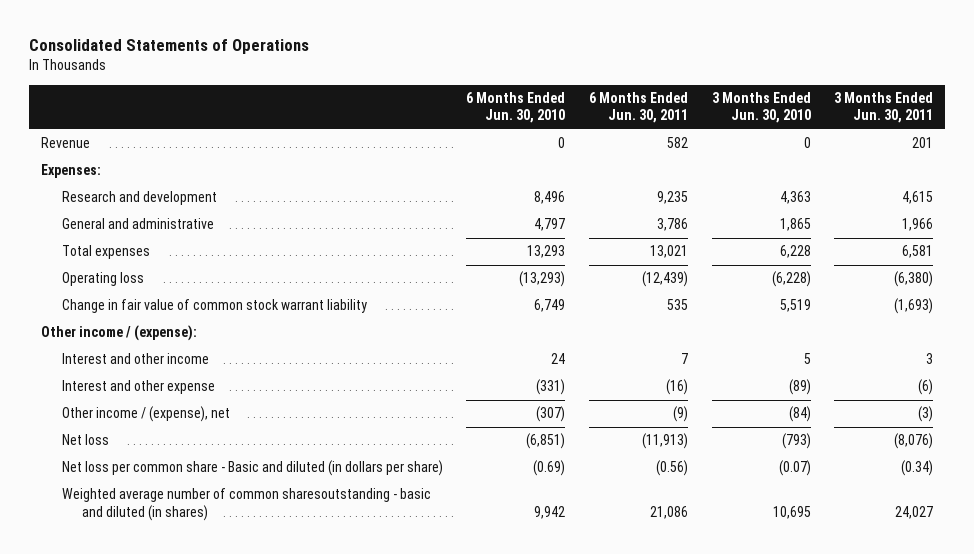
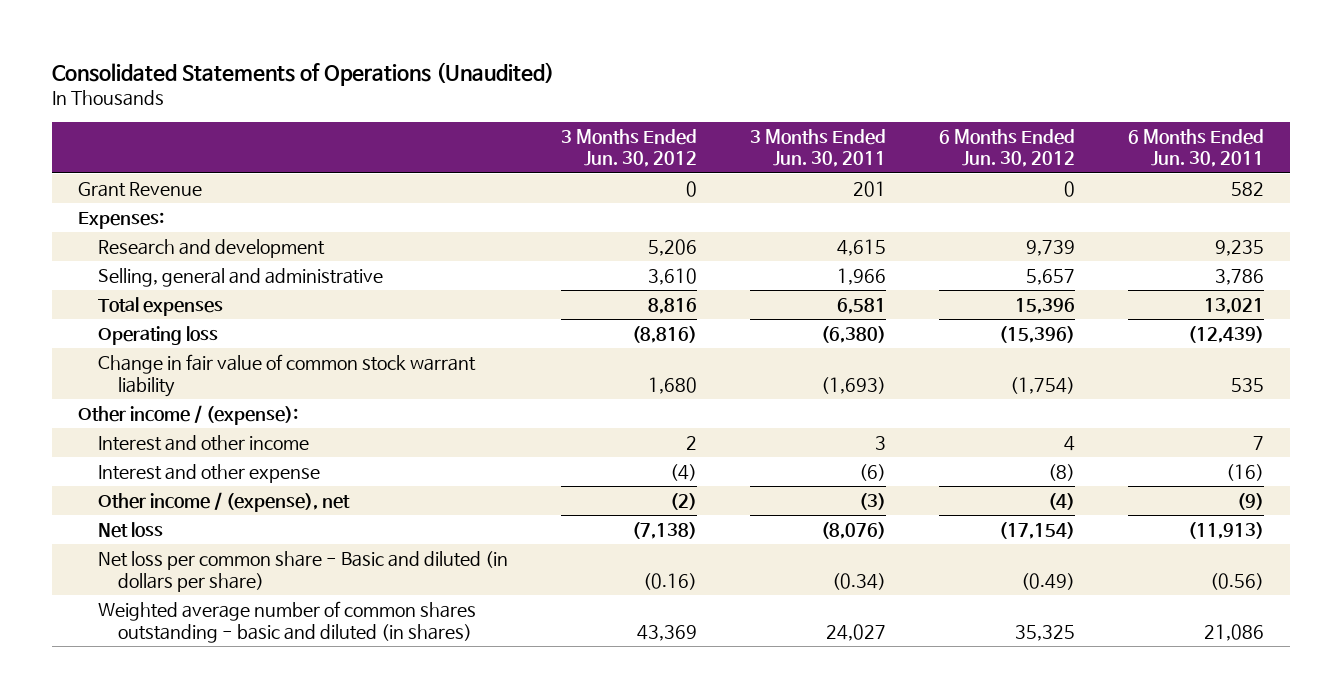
[29,39,310,55] Consolidated Statements of Operations -> [51,61,554,86] Consolidated Statements of Operations (Unaudited)
[466,92,566,124] 6 Months Ended Jun. 30, 2010 -> none
[711,92,811,124] 3 Months Ended Jun. 30, 2010 -> none
none -> [560,128,697,168] 3 Months Ended Jun. 30, 2012
none -> [938,128,1075,168] 6 Months Ended Jun. 30, 2012
[40,137,90,149] Revenue -> [78,181,203,197] Grant Revenue
[61,218,214,230] General and administrative -> [98,267,384,287] Selling, general and administrative
[61,488,431,521] Weighted average number of common sharesoutstanding - basic and diluted (in shares) -> [98,600,477,643] Weighted average number of common shares outstanding - basic and diluted (in shares)

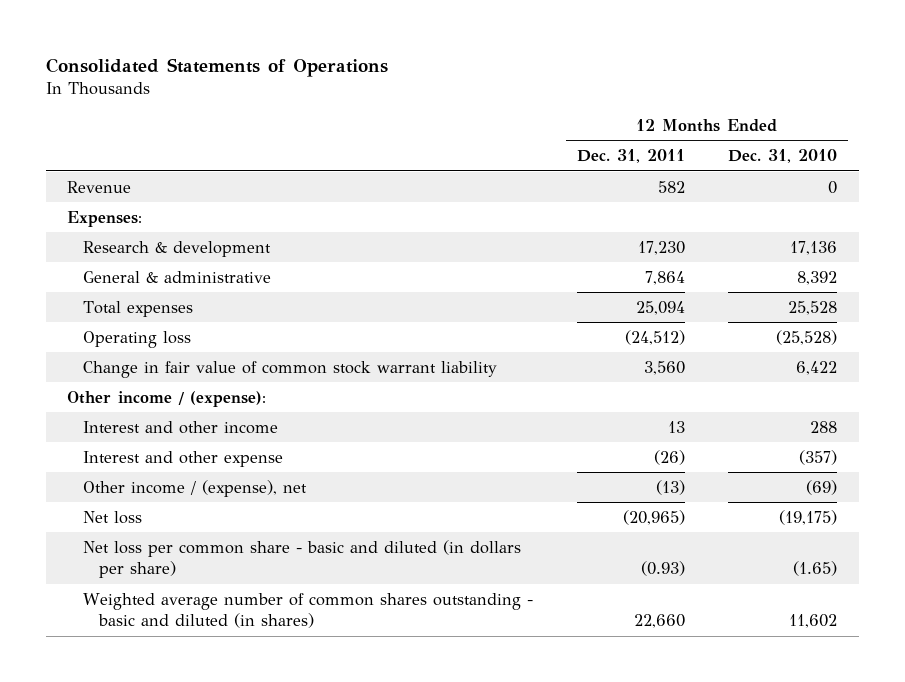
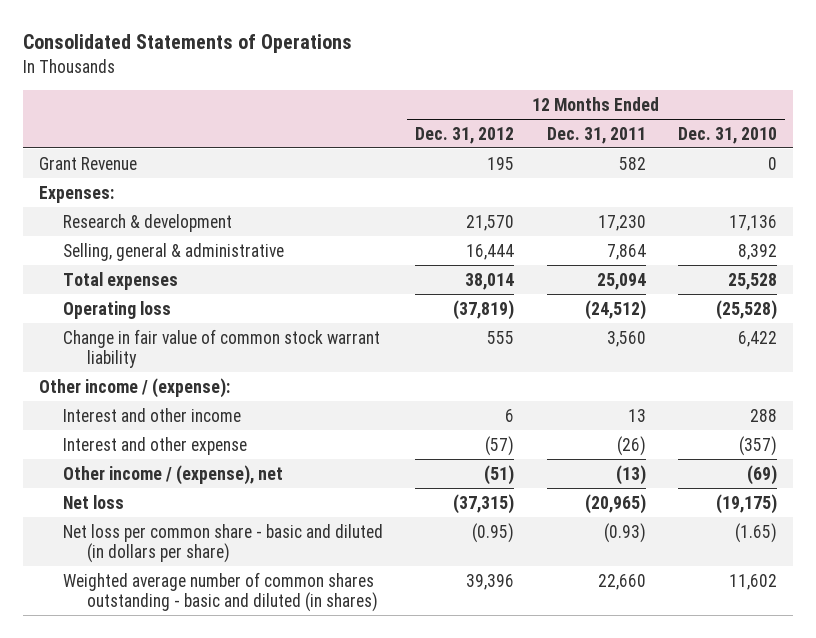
none -> [415,126,515,144] Dec. 31, 2012
[67,180,132,193] Revenue -> [38,156,137,170] Grant Revenue
[83,270,272,283] General & administrative -> [62,242,284,261] Selling, general & administrative

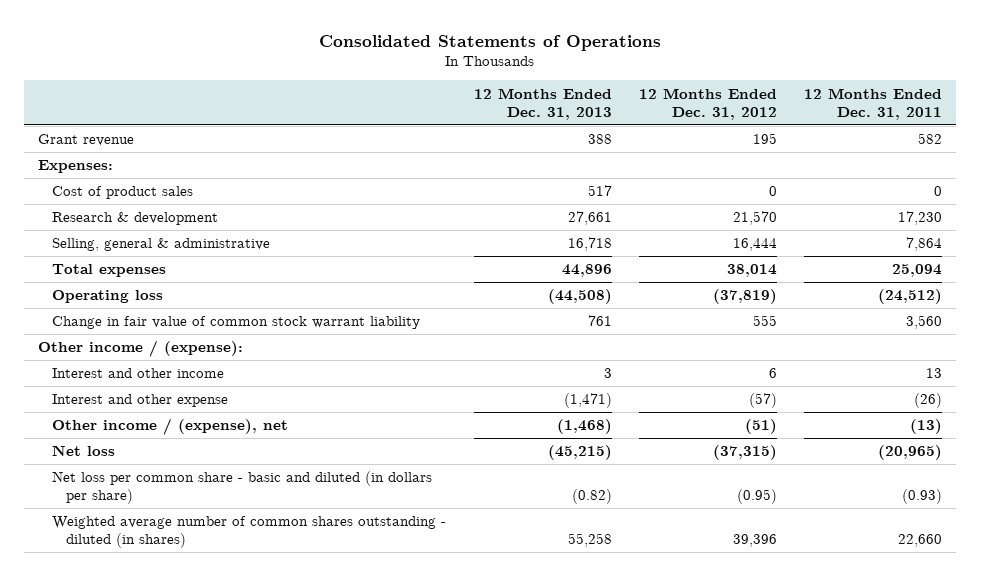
[678,126,778,144] Dec. 31, 2010 -> none
none -> [473,87,612,120] 12 Months Ended Dec. 31, 2013
[38,156,137,170] Grant Revenue -> [38,134,135,147] Grant revenue
none -> [52,186,194,200] Cost of product sales
[62,571,379,613] Weighted average number of common shares outstanding - basic and diluted (in shares) -> [52,516,447,549] Weighted average number of common shares outstanding - diluted (in shares)

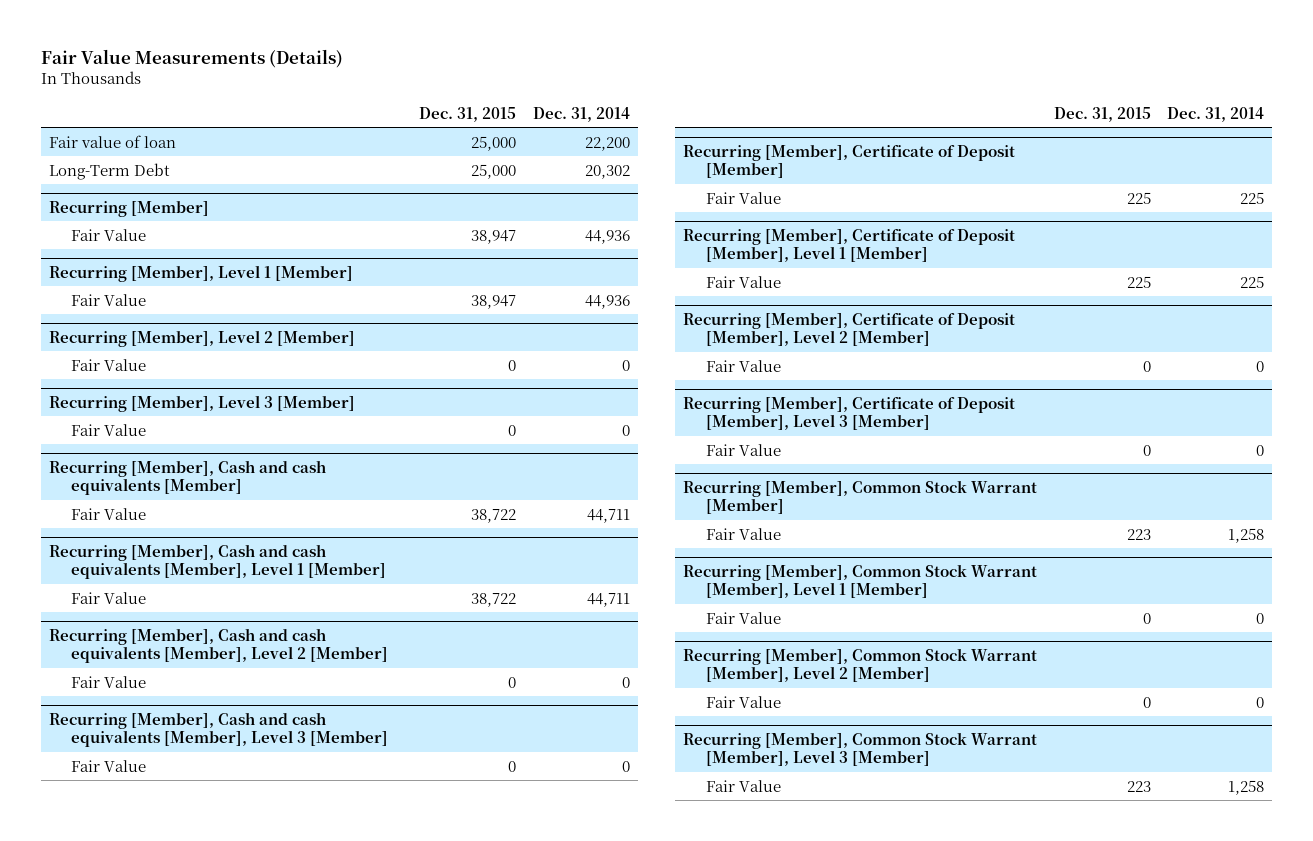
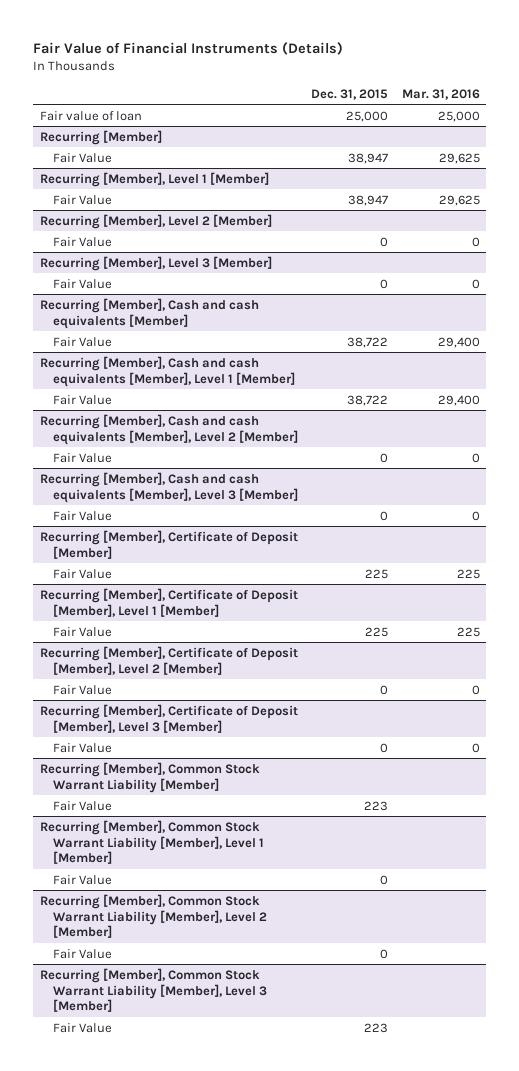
[41,49,344,69] Fair Value Measurements (Details) -> [32,41,343,55] Fair Value of Financial Instruments (Details)
[532,106,630,122] Dec. 31, 2014 -> none
none -> [401,88,480,100] Mar. 31, 2016
[49,162,171,180] Long-Term Debt -> none
[683,479,1038,515] Recurring [Member], Common Stock Warrant [Member] -> [39,761,260,793] Recurring [Member], Common Stock Warrant Liability [Member]
[683,563,1038,599] Recurring [Member], Common Stock Warrant [Member], Level 1 [Member] -> [39,819,264,865] Recurring [Member], Common Stock Warrant Liability [Member], Level 1 [Member]
[683,647,1038,683] Recurring [Member], Common Stock Warrant [Member], Level 2 [Member] -> [39,893,267,939] Recurring [Member], Common Stock Warrant Liability [Member], Level 2 [Member]
[683,731,1038,767] Recurring [Member], Common Stock Warrant [Member], Level 3 [Member] -> [39,967,267,1013] Recurring [Member], Common Stock Warrant Liability [Member], Level 3 [Member]

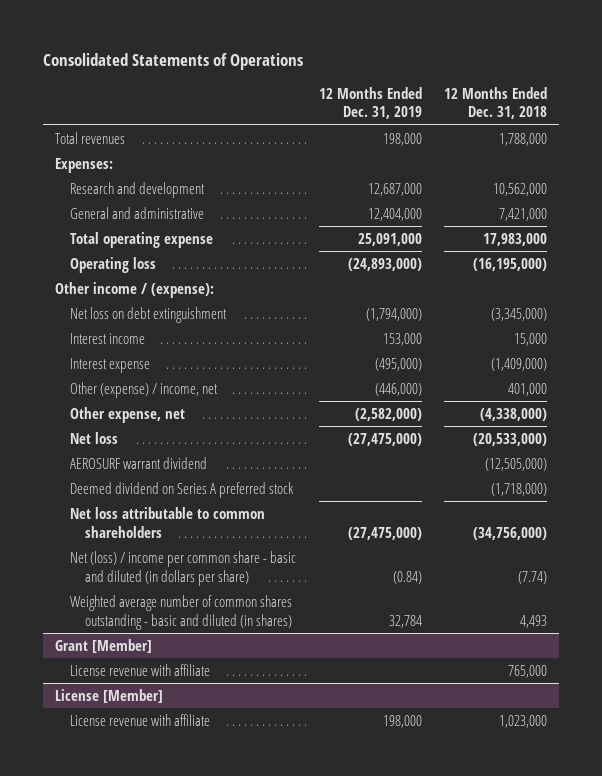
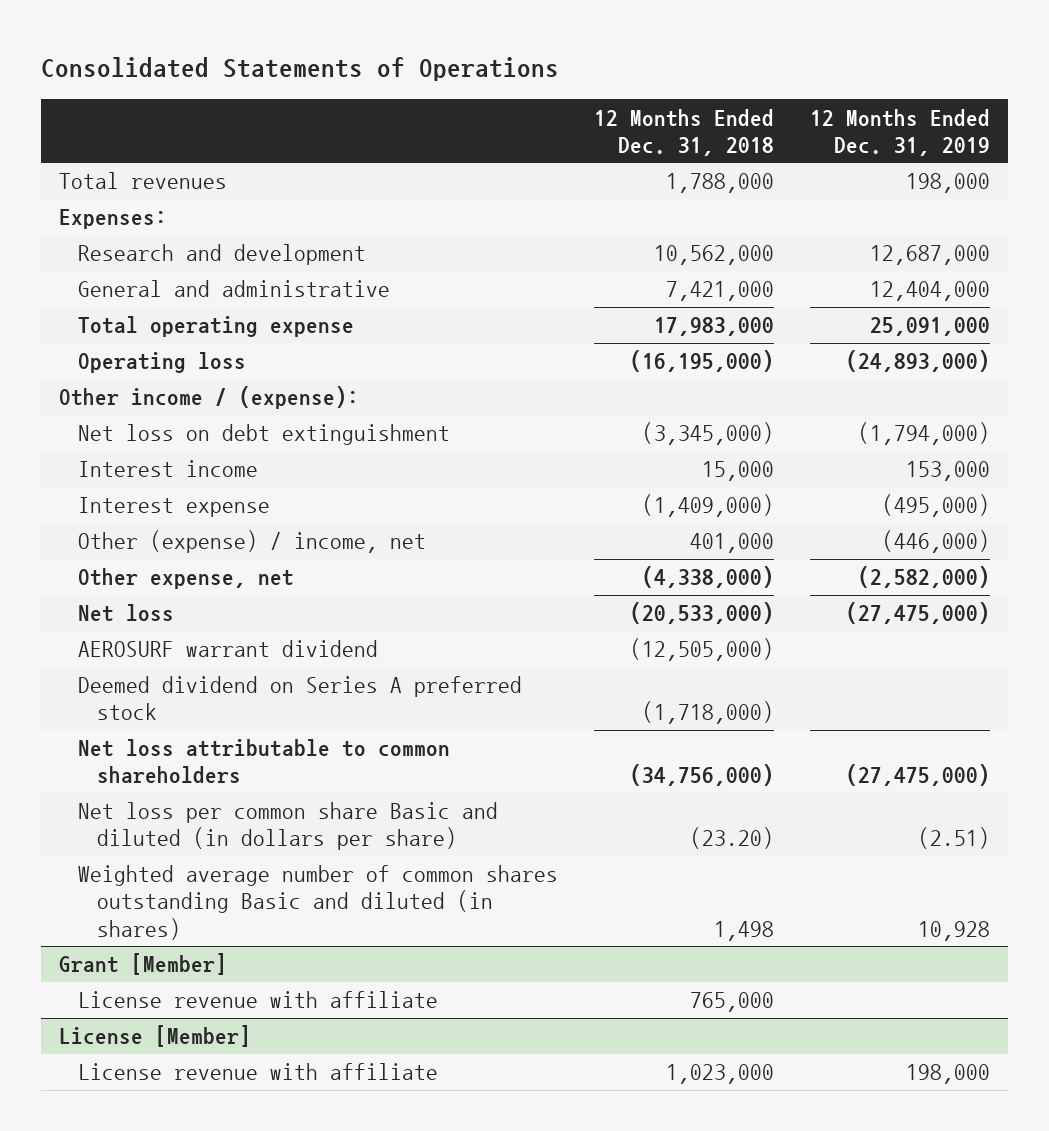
[69,550,296,586] Net (loss) / income per common share - basic and diluted (in dollars per share) -> [78,802,499,851] Net loss per common share Basic and diluted (in dollars per share)
[392,570,422,584] (0.84) -> [918,827,991,850] (2.51)
[518,570,548,584] (7.74) -> [690,827,775,850] (23.20)
[69,594,292,630] Weighted average number of common shares outstanding - basic and diluted (in shares) -> [78,865,559,940] Weighted average number of common shares outstanding Basic and diluted (in shares)
[388,614,422,628] 32,784 -> [918,920,991,941] 10,928
[520,614,548,628] 4,493 -> [714,920,775,941] 1,498

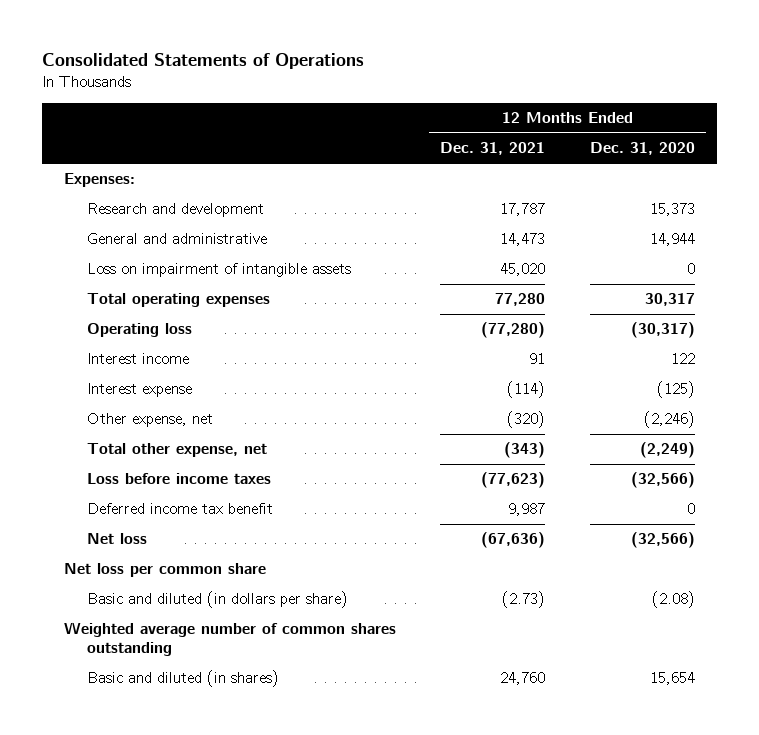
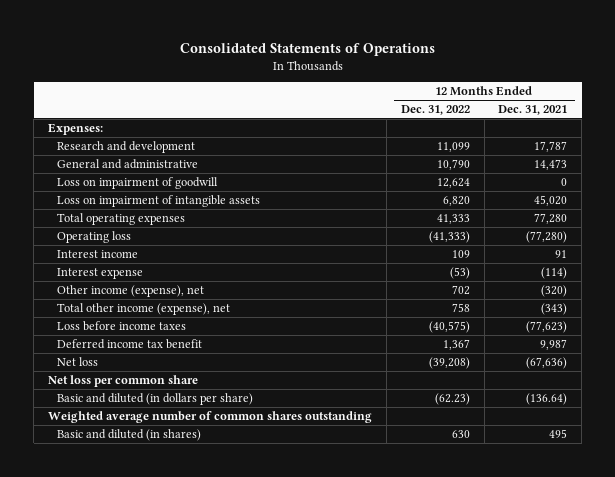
[589,142,695,156] Dec. 31, 2020 -> none
none -> [400,105,470,116] Dec. 31, 2022
none -> [57,177,219,190] Loss on impairment of goodwill
[87,413,214,428] Other expense, net -> [57,285,205,298] Other income (expense), net
[87,443,268,458] Total other expense, net -> [57,303,231,316] Total other income (expense), net
[502,591,546,609] (2.73) -> [526,393,568,406] (136.64)
[500,672,546,686] 24,760 -> [549,429,568,439] 495

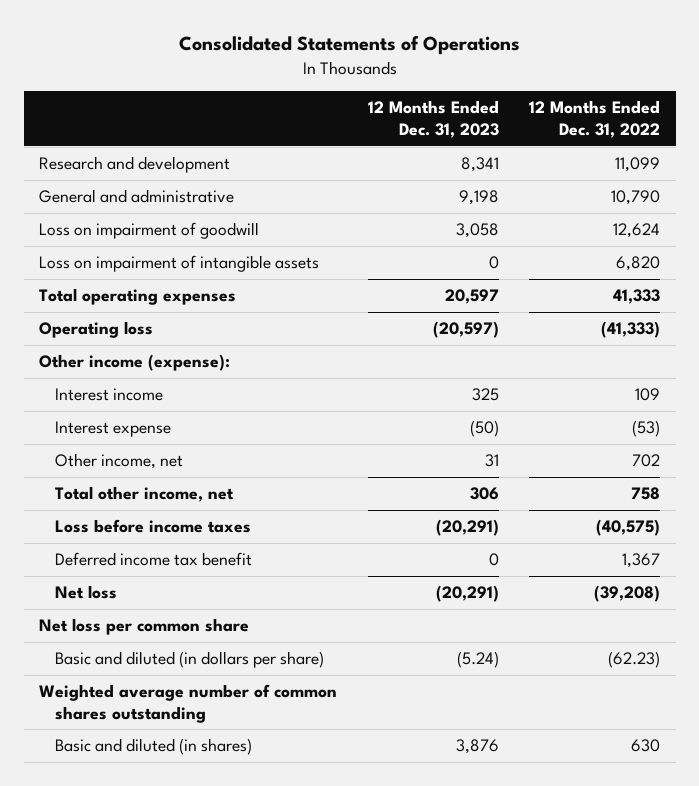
[498,105,568,116] Dec. 31, 2021 -> none
none -> [367,100,499,138] 12 Months Ended Dec. 31, 2023
[47,123,103,136] Expenses: -> none
none -> [39,354,231,372] Other income (expense):
[57,285,205,298] Other income (expense), net -> [55,453,184,470] Other income, net
[57,303,231,316] Total other income (expense), net -> [55,486,235,503] Total other income, net

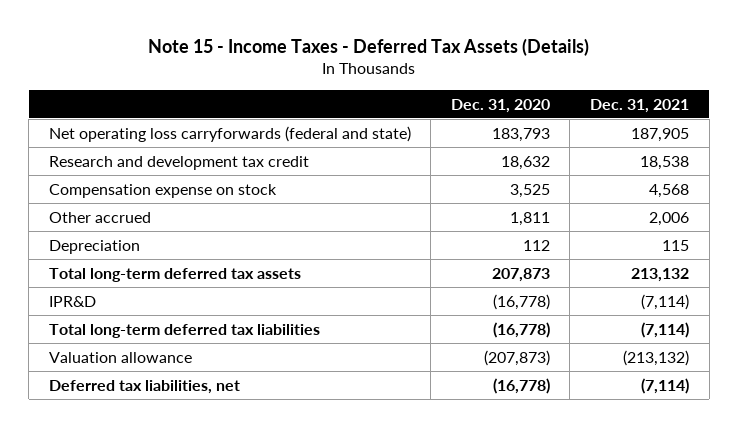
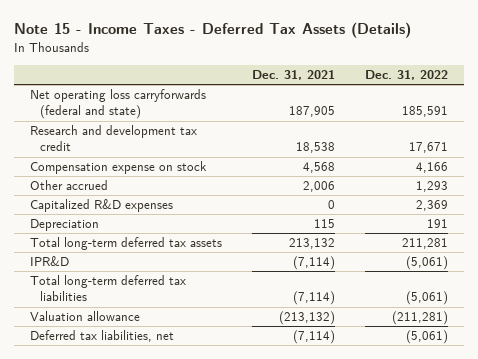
[450,98,550,113] Dec. 31, 2020 -> none
none -> [365,69,449,80] Dec. 31, 2022
none -> [29,199,173,213] Capitalized R&D expenses

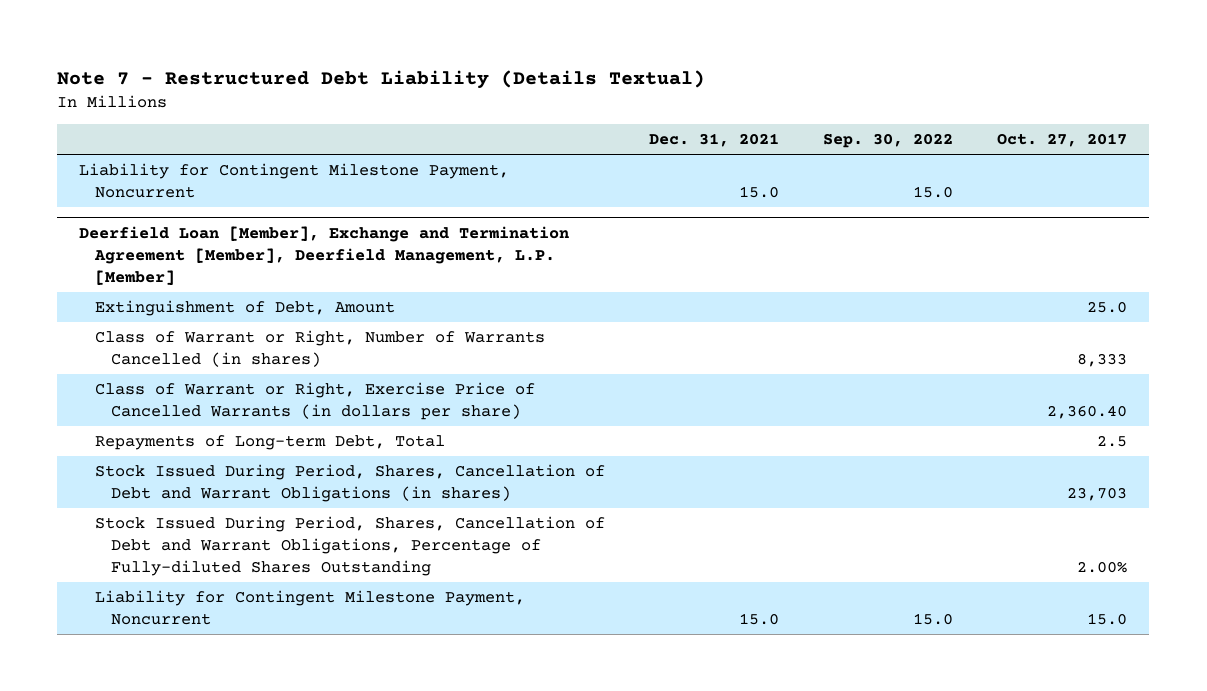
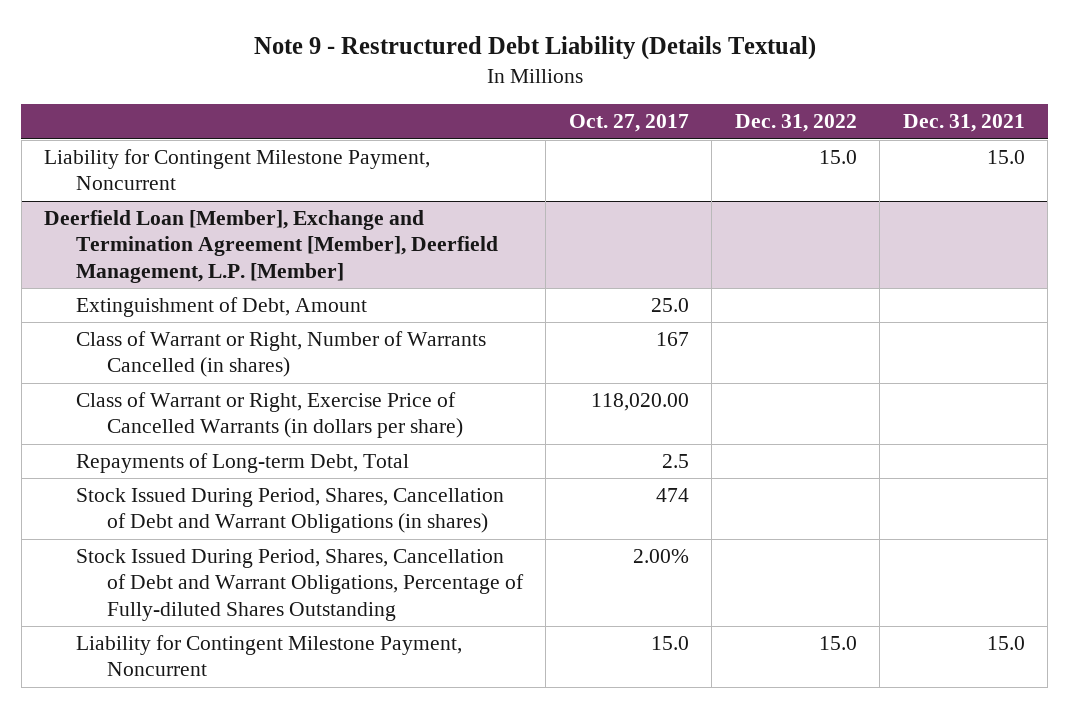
[57,69,706,89] Note 7 - Restructured Debt Liability (Details Textual) -> [253,36,816,61] Note 9 - Restructured Debt Liability (Details Textual)
[823,133,954,149] Sep. 30, 2022 -> none
none -> [734,114,857,133] Dec. 31, 2022
[1077,352,1128,367] 8,333 -> [655,331,689,346] 167
[1047,404,1128,419] 2,360.40 -> [590,392,689,411] 118,020.00
[1067,486,1128,501] 23,703 -> [655,487,689,502] 474

